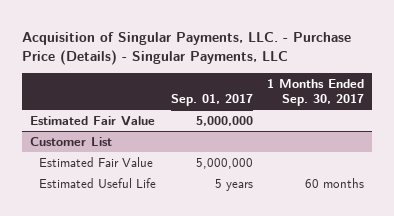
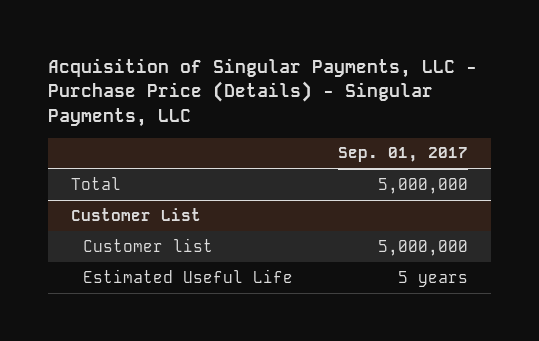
[22,31,352,65] Acquisition of Singular Payments, LLC. - Purchase Price (Details) - Singular Payments, LLC -> [48,57,478,127] Acquisition of Singular Payments, LLC - Purchase Price (Details) - Singular Payments, LLC
[267,79,365,107] 1 Months Ended Sep. 30, 2017 -> none
[29,115,155,126] Estimated Fair Value -> [70,176,121,190] Total
[38,156,153,167] Estimated Fair Value -> [82,237,213,252] Customer list

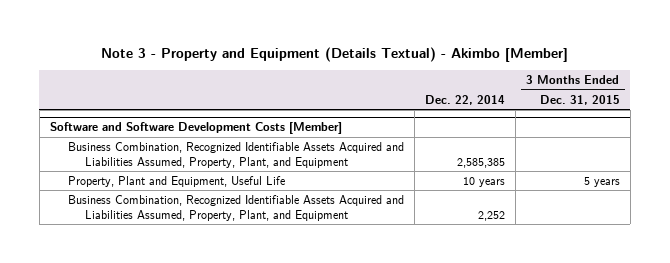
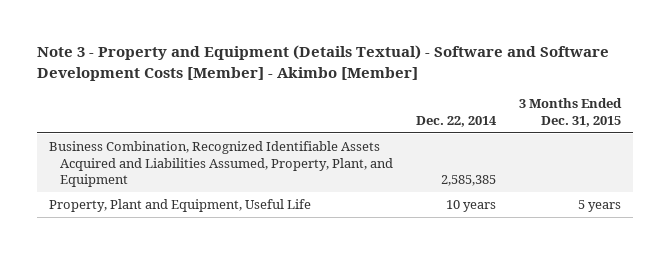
[100,47,568,63] Note 3 - Property and Equipment (Details Textual) - Akimbo [Member] -> [37,45,610,81] Note 3 - Property and Equipment (Details Textual) - Software and Software Development Costs [Member] - Akimbo [Member]
[50,122,343,135] Software and Software Development Costs [Member] -> none
[67,194,404,221] Business Combination, Recognized Identifiable Assets Acquired and Liabilities Assumed, Property, Plant, and Equipment -> none

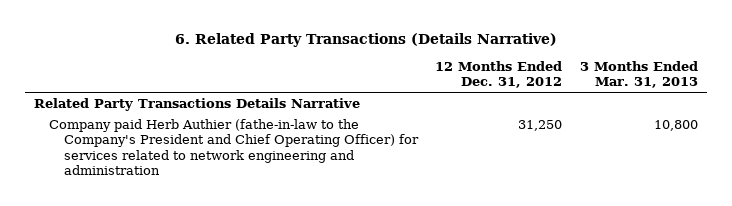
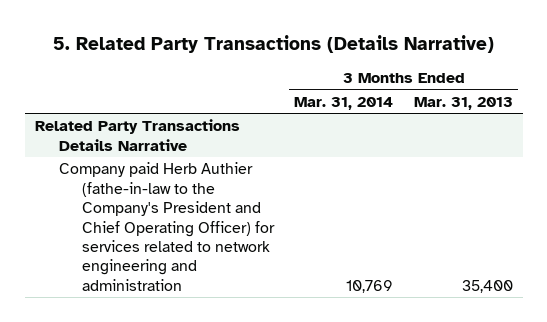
[174,32,557,47] 6. Related Party Transactions (Details Narrative) -> [52,34,494,53] 5. Related Party Transactions (Details Narrative)
[435,61,563,89] 12 Months Ended Dec. 31, 2012 -> none
none -> [294,96,394,110] Mar. 31, 2014
[654,120,699,132] 10,800 -> [461,279,513,293] 35,400

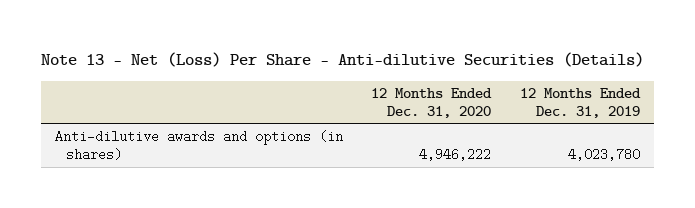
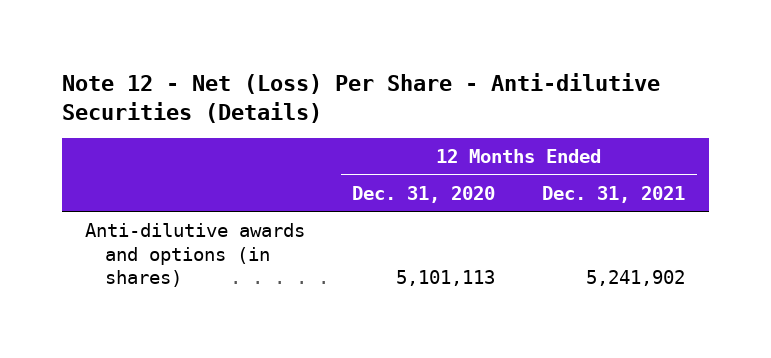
[40,52,644,68] Note 13 - Net (Loss) Per Share - Anti-dilutive Securities (Details) -> [61,72,660,123] Note 12 - Net (Loss) Per Share - Anti-dilutive Securities (Details)
[519,87,641,119] 12 Months Ended Dec. 31, 2019 -> none
none -> [542,185,686,203] Dec. 31, 2021
[419,148,492,162] 4,946,222 -> [396,270,496,287] 5,101,113

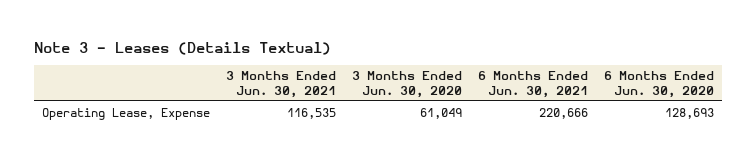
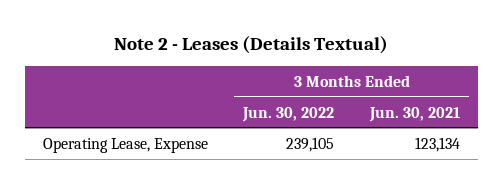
[33,41,331,55] Note 3 - Leases (Details Textual) -> [114,35,389,54] Note 2 - Leases (Details Textual)
[351,70,462,99] 3 Months Ended Jun. 30, 2020 -> none
[477,70,588,99] 6 Months Ended Jun. 30, 2021 -> none
[603,70,714,99] 6 Months Ended Jun. 30, 2020 -> none
none -> [242,106,335,122] Jun. 30, 2022
[286,108,336,120] 116,535 -> [415,136,461,152] 123,134

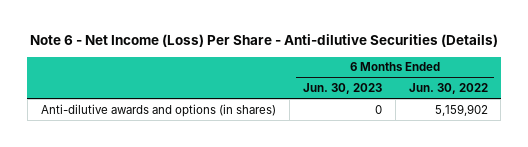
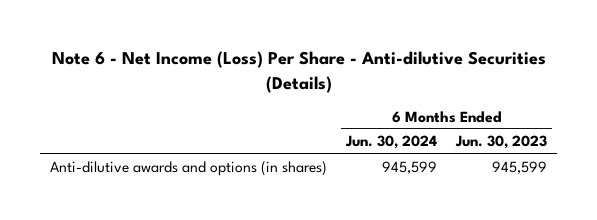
[408,83,488,95] Jun. 30, 2022 -> none
none -> [345,135,438,150] Jun. 30, 2024
[374,104,382,114] 0 -> [492,161,548,175] 945,599

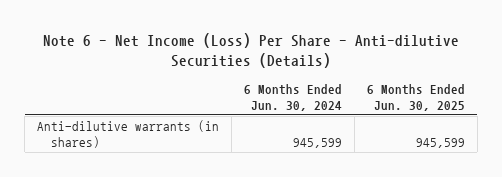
[455,135,548,150] Jun. 30, 2023 -> none
none -> [366,83,465,111] 6 Months Ended Jun. 30, 2025
[49,161,327,177] Anti-dilutive awards and options (in shares) -> [37,120,220,149] Anti-dilutive warrants (in shares)

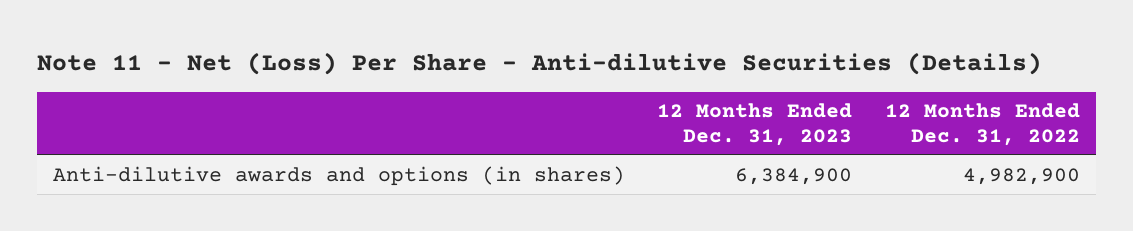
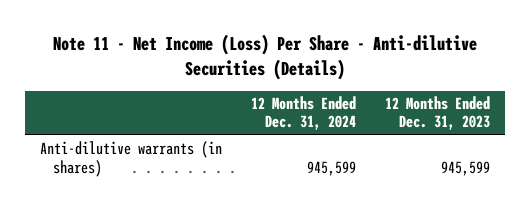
[36,51,1042,75] Note 11 - Net (Loss) Per Share - Anti-dilutive Securities (Details) -> [52,33,477,80] Note 11 - Net Income (Loss) Per Share - Anti-dilutive Securities (Details)
[885,102,1081,147] 12 Months Ended Dec. 31, 2022 -> none
none -> [250,95,356,131] 12 Months Ended Dec. 31, 2024
[52,166,625,187] Anti-dilutive awards and options (in shares) -> [39,141,222,177] Anti-dilutive warrants (in shares)
[735,168,853,186] 6,384,900 -> [441,160,491,176] 945,599

